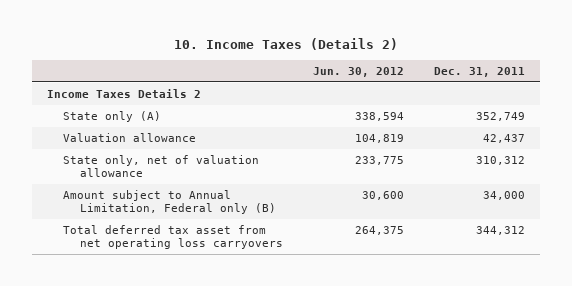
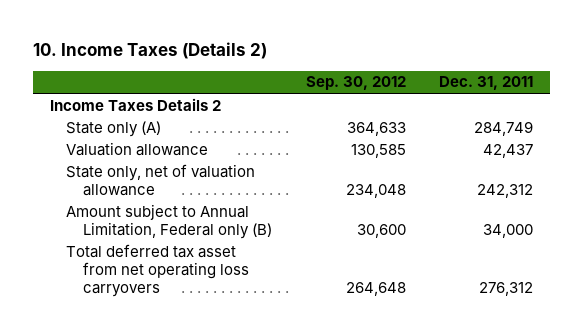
[312,66,404,77] Jun. 30, 2012 -> none
none -> [305,76,406,91] Sep. 30, 2012
[475,111,525,121] 352,749 -> [474,120,534,136] 284,749
[475,155,525,165] 310,312 -> [477,183,534,198] 242,312
[475,225,525,235] 344,312 -> [479,281,534,296] 276,312

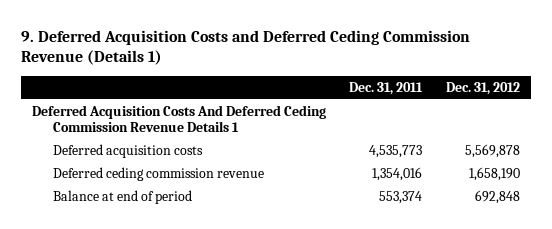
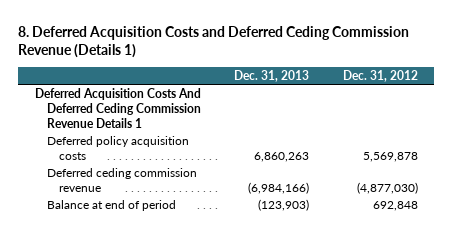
[20,29,470,66] 9. Deferred Acquisition Costs and Deferred Ceding Commission Revenue (Details 1) -> [18,25,410,58] 8. Deferred Acquisition Costs and Deferred Ceding Commission Revenue (Details 1)
[349,81,424,95] Dec. 31, 2011 -> none
none -> [234,69,310,82] Dec. 31, 2013
[52,143,203,158] Deferred acquisition costs -> [47,136,190,160] Deferred policy acquisition costs
[468,166,520,181] 1,658,190 -> [356,181,418,194] (4,877,030)

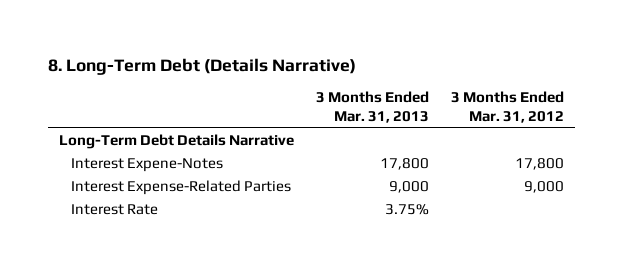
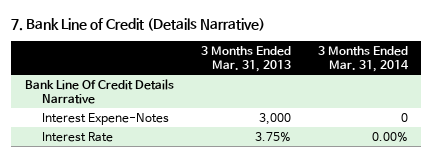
[47,57,356,75] 8. Long-Term Debt (Details Narrative) -> [11,18,266,32] 7. Bank Line of Credit (Details Narrative)
[450,91,564,124] 3 Months Ended Mar. 31, 2012 -> none
none -> [317,45,409,72] 3 Months Ended Mar. 31, 2014
[71,180,292,196] Interest Expense-Related Parties -> none
[58,134,294,150] Long-Term Debt Details Narrative -> [24,78,174,104] Bank Line Of Credit Details Narrative
[379,158,429,171] 17,800 -> [258,112,291,125] 3,000

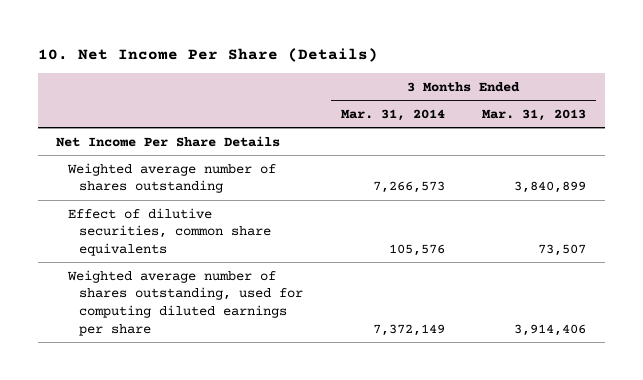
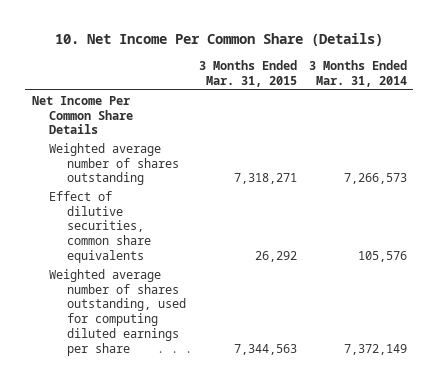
[37,48,378,63] 10. Net Income Per Share (Details) -> [55,33,384,47] 10. Net Income Per Common Share (Details)
[482,108,587,121] Mar. 31, 2013 -> none
none -> [198,59,297,87] 3 Months Ended Mar. 31, 2015
[56,135,281,147] Net Income Per Share Details -> [31,95,134,135] Net Income Per Common Share Details

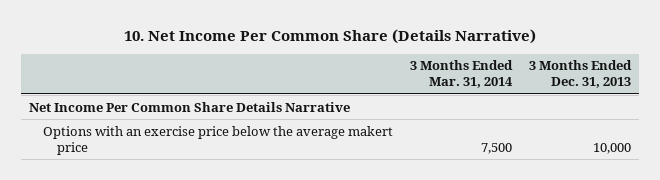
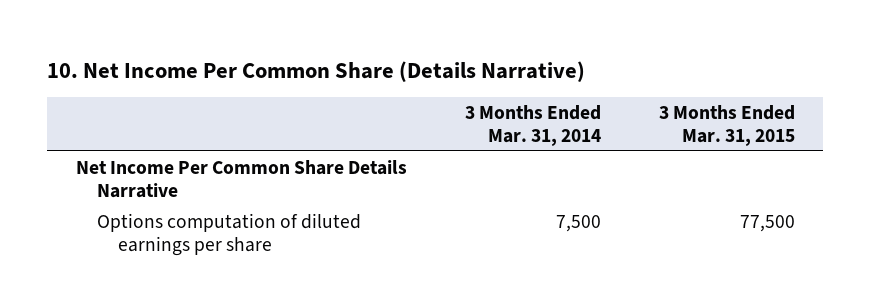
[528,60,632,89] 3 Months Ended Dec. 31, 2013 -> none
none -> [658,105,795,146] 3 Months Ended Mar. 31, 2015
[42,125,393,155] Options with an exercise price below the average makert price -> [97,213,362,256] Options computation of diluted earnings per share

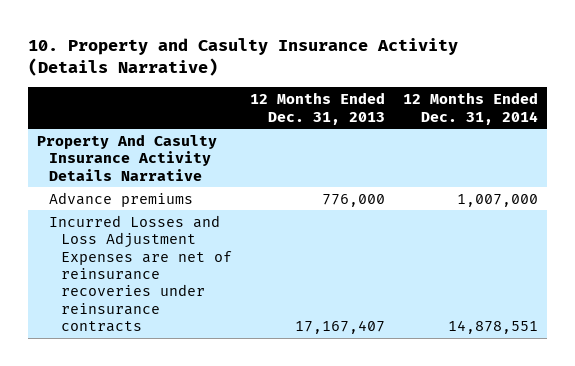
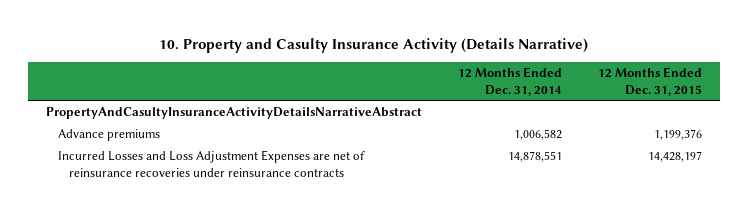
[249,92,385,125] 12 Months Ended Dec. 31, 2013 -> none
none -> [598,67,703,96] 12 Months Ended Dec. 31, 2015
[37,133,218,181] Property And Casulty Insurance Activity Details Narrative -> [46,107,423,120] PropertyAndCasultyInsuranceActivityDetailsNarrativeAbstract
[456,193,538,207] 1,007,000 -> [514,129,563,141] 1,006,582

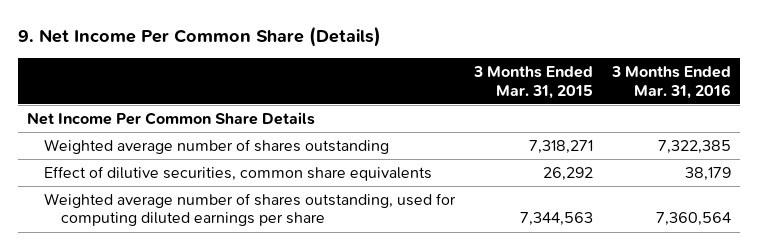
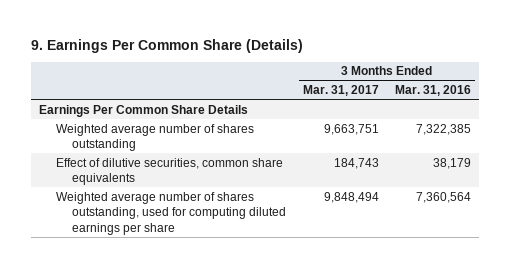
[17,26,381,48] 9. Net Income Per Common Share (Details) -> [30,38,303,53] 9. Earnings Per Common Share (Details)
[472,66,593,99] 3 Months Ended Mar. 31, 2015 -> none
none -> [302,84,379,96] Mar. 31, 2017
[27,111,316,125] Net Income Per Common Share Details -> [38,104,248,117] Earnings Per Common Share Details

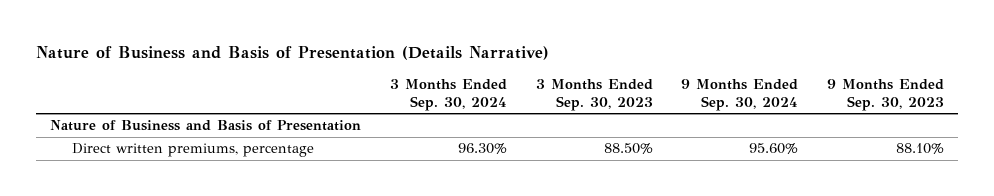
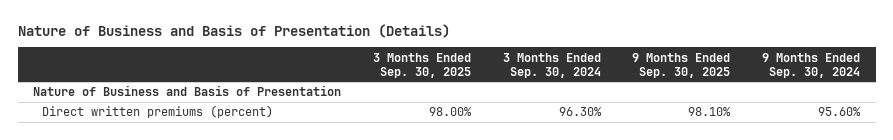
[36,46,550,61] Nature of Business and Basis of Presentation (Details Narrative) -> [17,23,450,38] Nature of Business and Basis of Presentation (Details)
[535,79,653,111] 3 Months Ended Sep. 30, 2023 -> none
[826,79,944,111] 9 Months Ended Sep. 30, 2023 -> none
none -> [372,52,471,78] 3 Months Ended Sep. 30, 2025
none -> [632,52,731,78] 9 Months Ended Sep. 30, 2025
[71,143,314,158] Direct written premiums, percentage -> [42,105,274,119] Direct written premiums (percent)

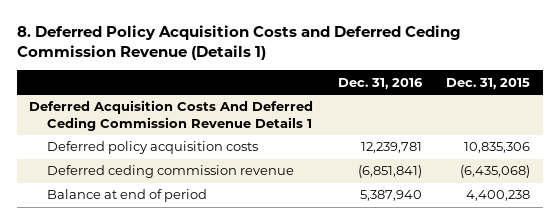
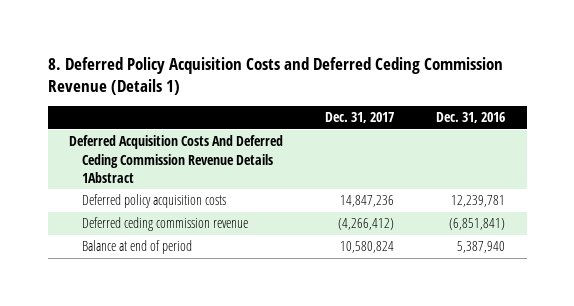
[446,77,531,89] Dec. 31, 2015 -> none
none -> [325,112,395,124] Dec. 31, 2017
[29,100,314,131] Deferred Acquisition Costs And Deferred Ceding Commission Revenue Details 1 -> [68,135,283,183] Deferred Acquisition Costs And Deferred Ceding Commission Revenue Details 1Abstract

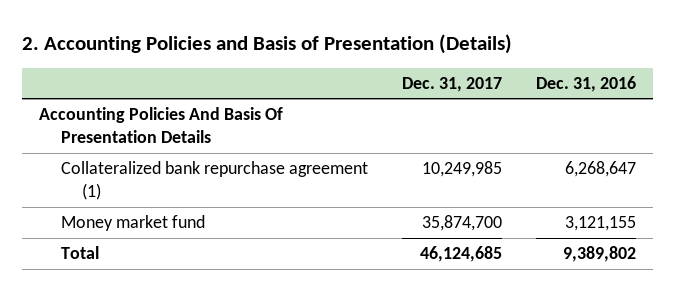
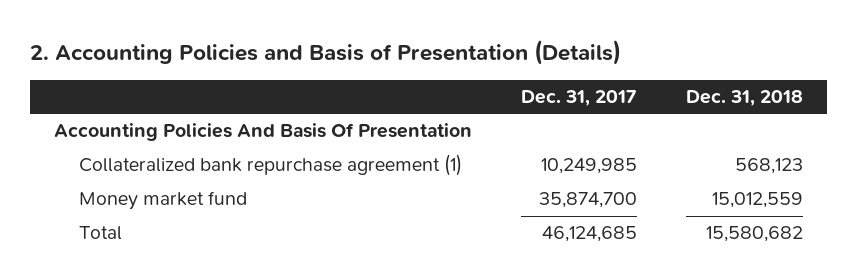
[536,75,637,92] Dec. 31, 2016 -> none
none -> [685,90,803,107] Dec. 31, 2018
[39,107,284,144] Accounting Policies And Basis Of Presentation Details -> [54,123,473,142] Accounting Policies And Basis Of Presentation

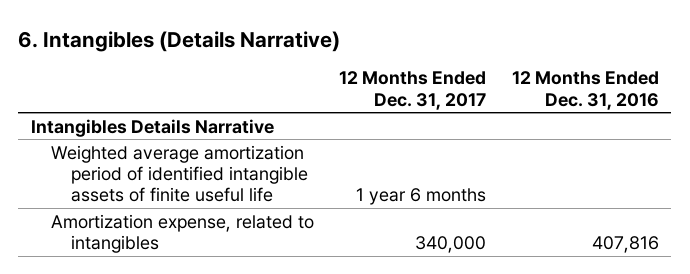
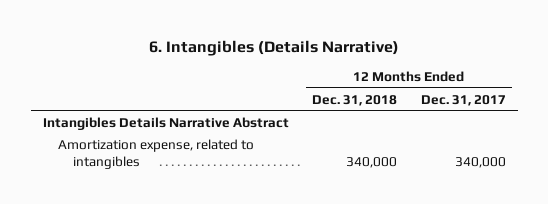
[511,71,659,110] 12 Months Ended Dec. 31, 2016 -> none
none -> [312,94,398,106] Dec. 31, 2018
[50,144,308,203] Weighted average amortization period of identified intangible assets of finite useful life -> none
[30,118,274,137] Intangibles Details Narrative -> [42,116,289,130] Intangibles Details Narrative Abstract

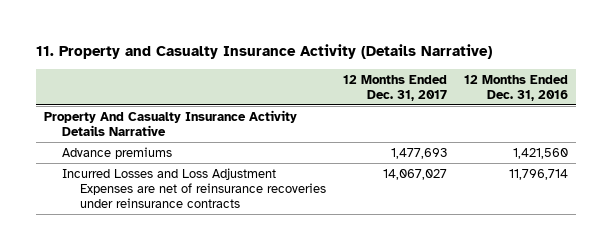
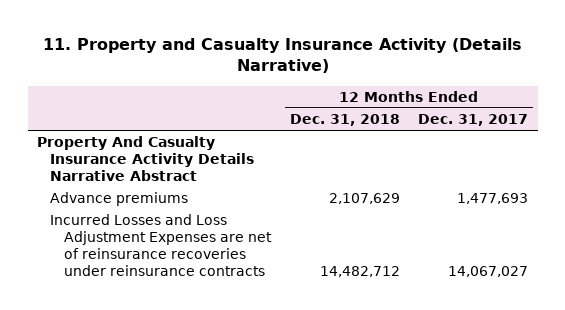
[463,74,568,101] 12 Months Ended Dec. 31, 2016 -> none
none -> [289,114,400,127] Dec. 31, 2018
[44,109,298,136] Property And Casualty Insurance Activity Details Narrative -> [37,136,255,182] Property And Casualty Insurance Activity Details Narrative Abstract

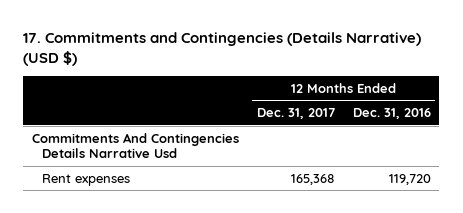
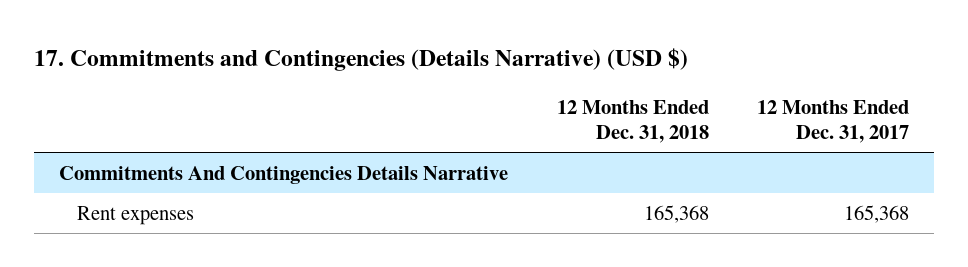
[352,108,431,120] Dec. 31, 2016 -> none
none -> [556,99,709,143] 12 Months Ended Dec. 31, 2018
[32,132,240,159] Commitments And Contingencies Details Narrative Usd -> [58,165,508,184] Commitments And Contingencies Details Narrative

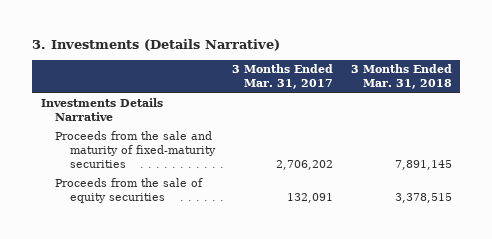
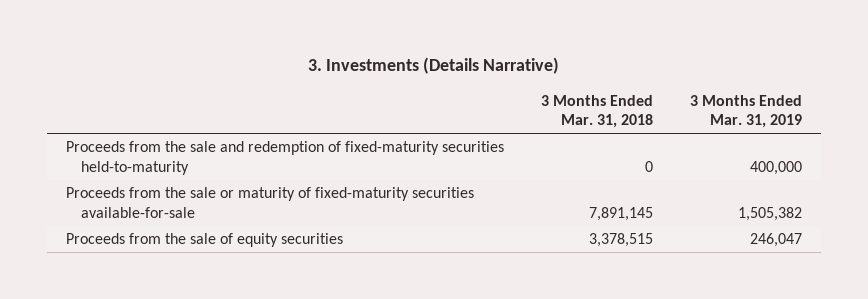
[232,64,334,90] 3 Months Ended Mar. 31, 2017 -> none
none -> [690,94,803,129] 3 Months Ended Mar. 31, 2019
[40,98,163,122] Investments Details Narrative -> none
none -> [65,141,504,176] Proceeds from the sale and redemption of fixed-maturity securities held-to-maturity
[55,131,216,169] Proceeds from the sale and maturity of fixed-maturity securities -> [65,187,474,219] Proceeds from the sale or maturity of fixed-maturity securities available-for-sale

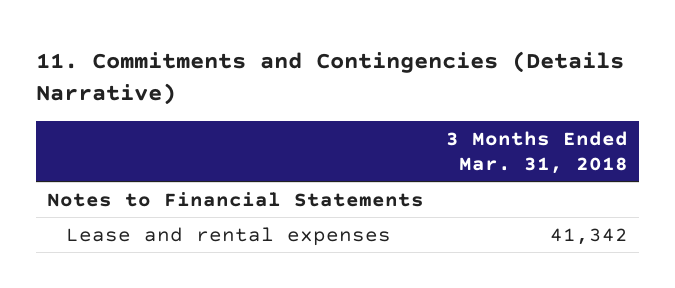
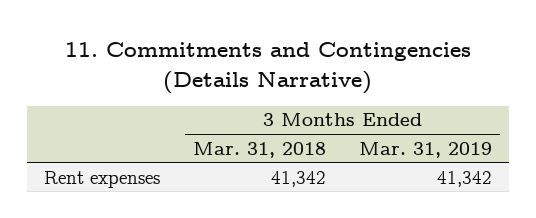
none -> [359,141,493,158] Mar. 31, 2019
[46,191,424,207] Notes to Financial Statements -> none
[65,226,391,246] Lease and rental expenses -> [43,170,160,188] Rent expenses

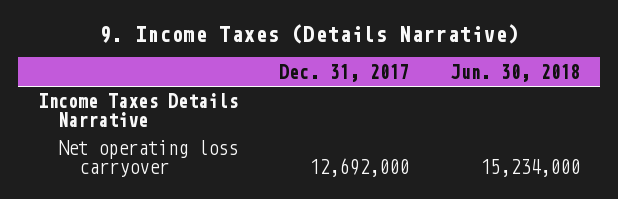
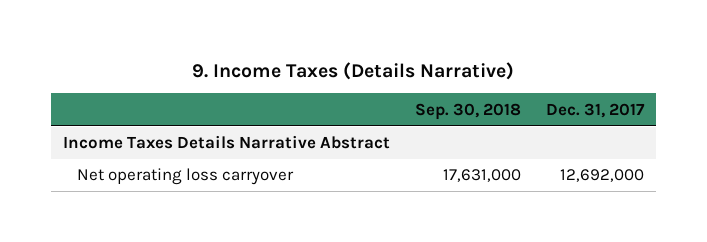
[449,63,580,82] Jun. 30, 2018 -> none
none -> [414,102,521,120] Sep. 30, 2018
[38,93,239,127] Income Taxes Details Narrative -> [63,135,391,150] Income Taxes Details Narrative Abstract

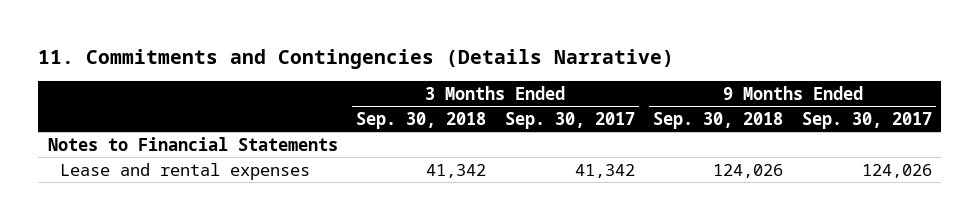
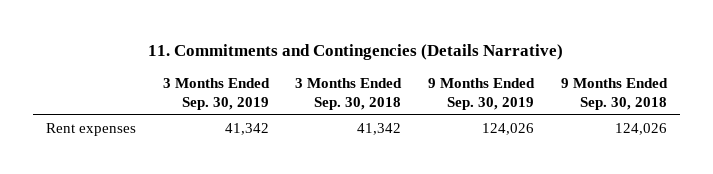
[504,111,635,129] Sep. 30, 2017 -> none
[801,111,932,129] Sep. 30, 2017 -> none
none -> [162,78,270,111] 3 Months Ended Sep. 30, 2019
none -> [427,78,535,111] 9 Months Ended Sep. 30, 2019
[47,136,338,151] Notes to Financial Statements -> none
[59,162,310,180] Lease and rental expenses -> [46,123,137,137] Rent expenses

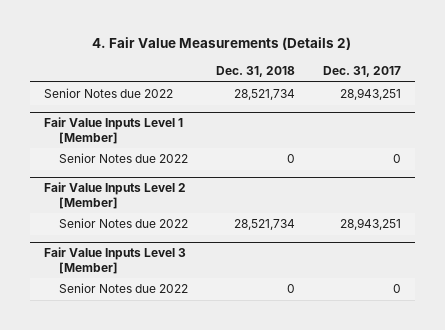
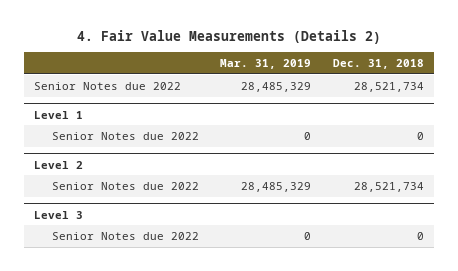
[322,66,401,78] Dec. 31, 2017 -> none
none -> [220,58,312,69] Mar. 31, 2019
[44,117,184,144] Fair Value Inputs Level 1 [Member] -> [34,110,84,119] Level 1
[44,182,187,209] Fair Value Inputs Level 2 [Member] -> [34,160,84,169] Level 2
[44,247,187,274] Fair Value Inputs Level 3 [Member] -> [34,210,84,219] Level 3

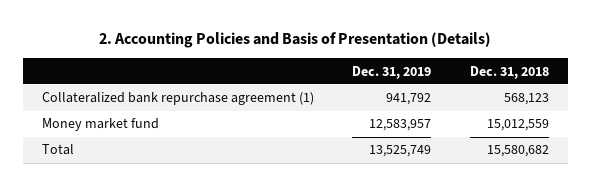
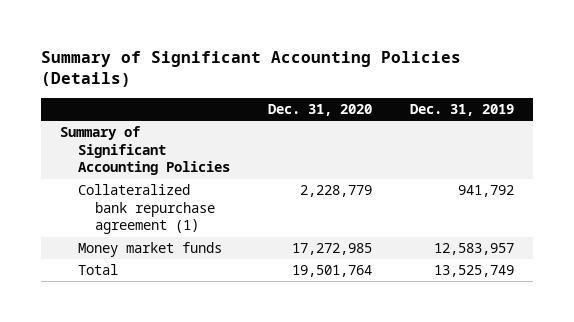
[99,32,492,49] 2. Accounting Policies and Basis of Presentation (Details) -> [41,50,462,88] Summary of Significant Accounting Policies (Details)
[469,65,549,79] Dec. 31, 2018 -> none
none -> [267,104,372,117] Dec. 31, 2020
none -> [60,126,230,176] Summary of Significant Accounting Policies
[42,118,160,132] Money market fund -> [77,242,222,258] Money market funds

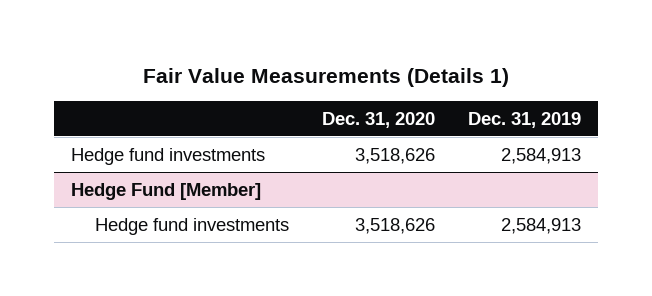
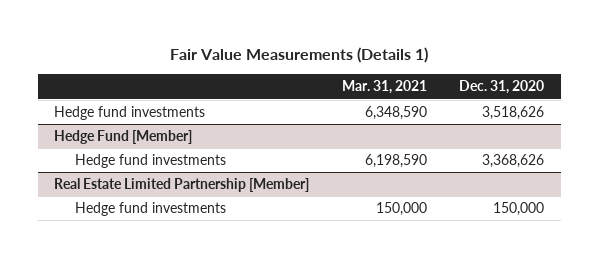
[468,111,582,128] Dec. 31, 2019 -> none
none -> [341,80,427,95] Mar. 31, 2021
[355,217,436,234] 3,518,626 -> [482,154,545,169] 3,368,626
none -> [54,178,310,193] Real Estate Limited Partnership [Member]
none -> [74,202,226,217] Hedge fund investments

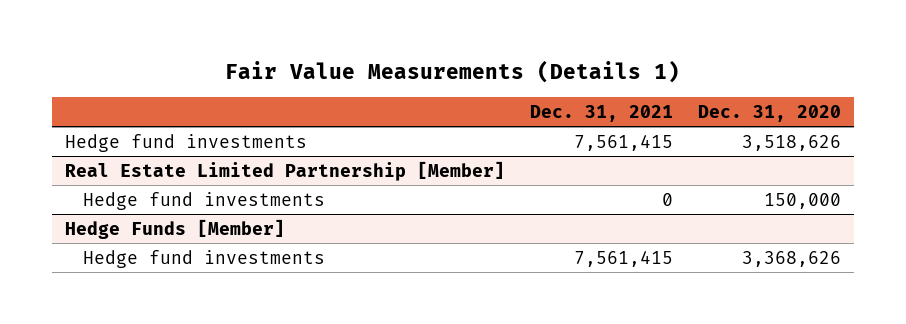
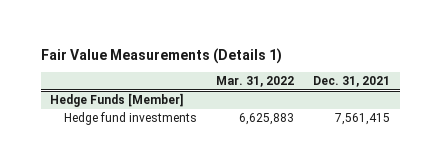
[697,104,841,122] Dec. 31, 2020 -> none
none -> [216,76,295,88] Mar. 31, 2022
[64,133,307,152] Hedge fund investments -> none
[64,160,505,181] Real Estate Limited Partnership [Member] -> none
[82,191,325,210] Hedge fund investments -> none

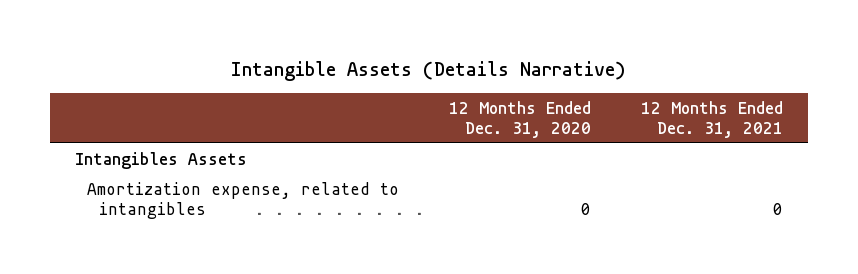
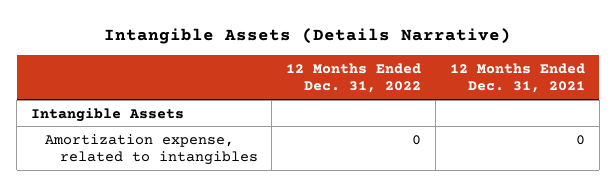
[449,100,592,138] 12 Months Ended Dec. 31, 2020 -> none
none -> [286,62,422,94] 12 Months Ended Dec. 31, 2022
[74,151,247,169] Intangibles Assets -> [30,107,184,122] Intangible Assets

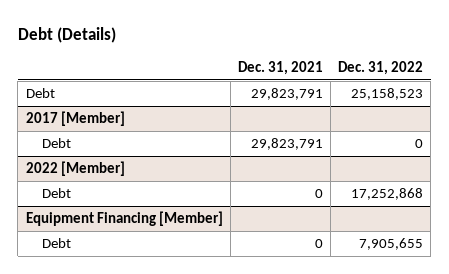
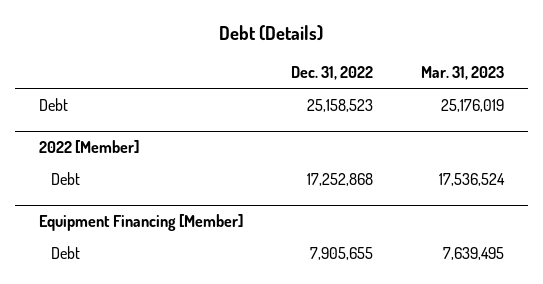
[237,60,323,75] Dec. 31, 2021 -> none
none -> [420,66,504,81] Mar. 31, 2023
[25,111,125,127] 2017 [Member] -> none
[42,138,72,149] Debt -> none

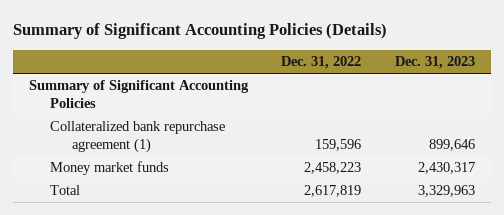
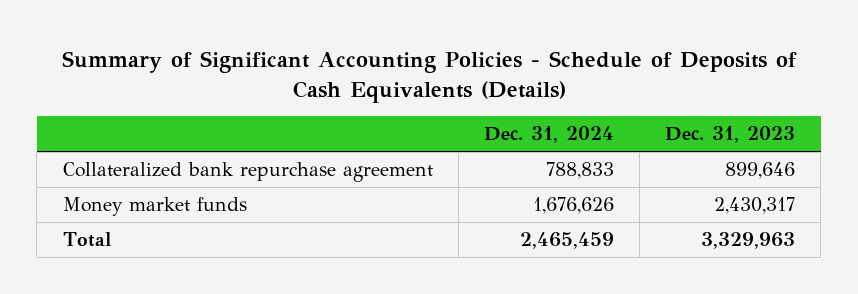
[12,23,387,40] Summary of Significant Accounting Policies (Details) -> [61,50,797,103] Summary of Significant Accounting Policies - Schedule of Deposits of Cash Equivalents (Details)
[281,56,362,70] Dec. 31, 2022 -> none
none -> [483,126,614,144] Dec. 31, 2024
[29,80,250,109] Summary of Significant Accounting Policies -> none
[50,121,226,154] Collateralized bank repurchase agreement (1) -> [62,162,433,183] Collateralized bank repurchase agreement

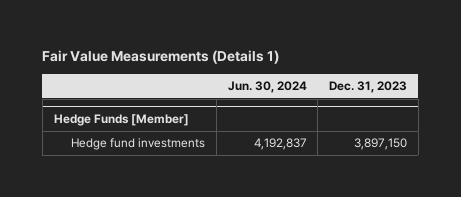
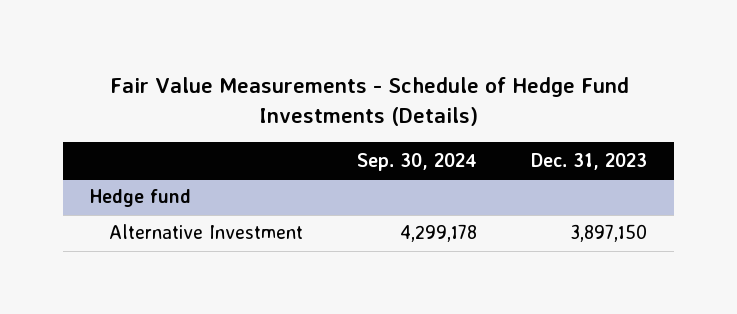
[42,50,280,65] Fair Value Measurements (Details 1) -> [109,77,629,127] Fair Value Measurements - Schedule of Hedge Fund Investments (Details)
[227,80,307,93] Jun. 30, 2024 -> none
none -> [357,152,478,171] Sep. 30, 2024
[53,114,189,127] Hedge Funds [Member] -> [90,189,192,208] Hedge fund
[71,138,206,151] Hedge fund investments -> [109,224,304,240] Alternative Investment

